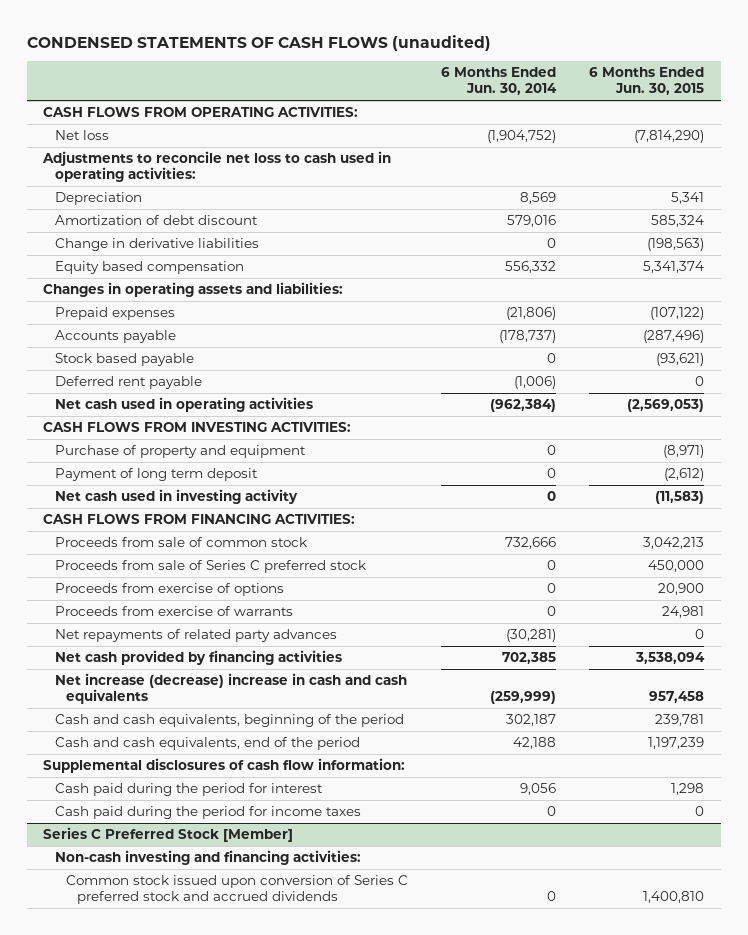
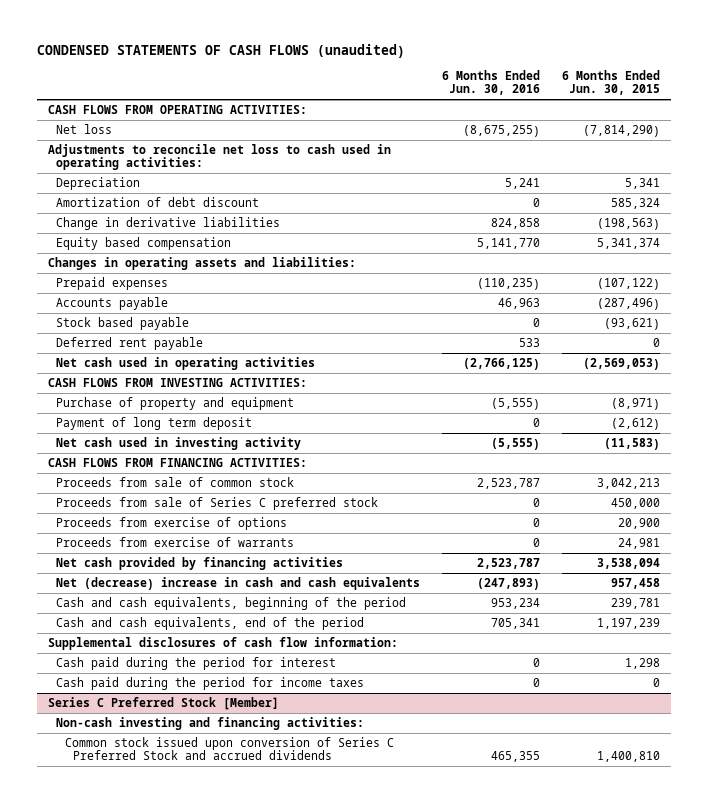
[441,67,558,96] 6 Months Ended Jun. 30, 2014 -> none
none -> [442,69,541,96] 6 Months Ended Jun. 30, 2016
[54,629,337,643] Net repayments of related party advances -> none
[54,673,407,705] Net increase (decrease) increase in cash and cash equivalents -> [56,576,421,590] Net (decrease) increase in cash and cash equivalents
[65,875,408,905] Common stock issued upon conversion of Series C preferred stock and accrued dividends -> [64,736,394,761] Common stock issued upon conversion of Series C Preferred Stock and accrued dividends

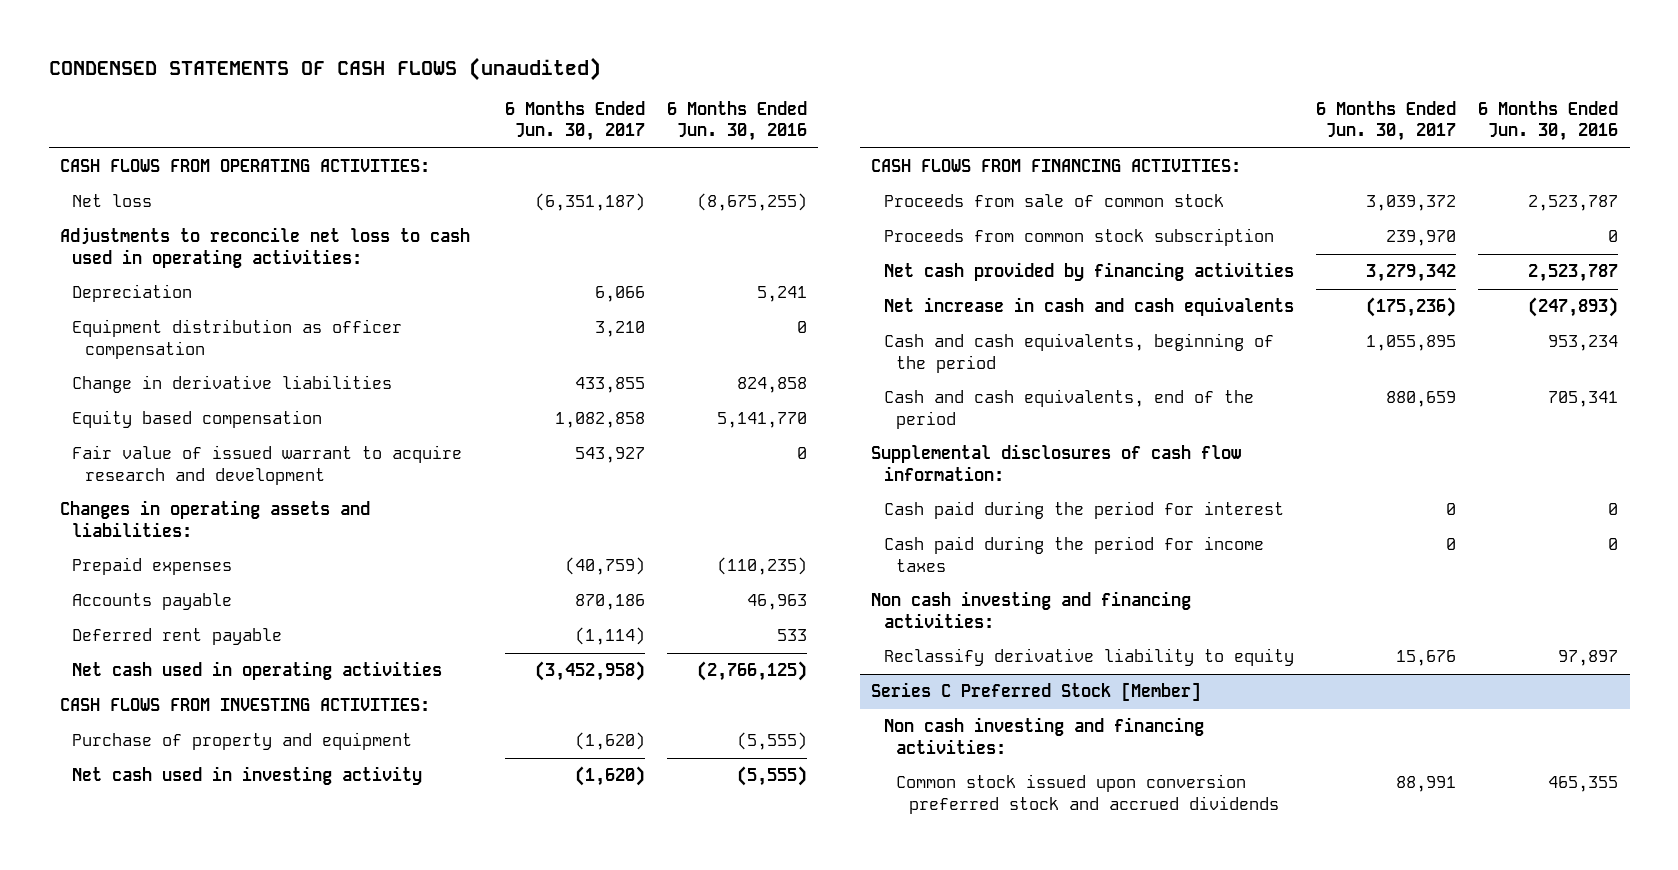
[561,69,660,96] 6 Months Ended Jun. 30, 2015 -> none
none -> [504,100,645,142] 6 Months Ended Jun. 30, 2017
[56,196,260,207] Amortization of debt discount -> none
none -> [72,319,403,359] Equipment distribution as officer compensation
none -> [72,445,463,485] Fair value of issued warrant to acquire research and development
[56,316,190,330] Stock based payable -> none
[56,416,253,430] Payment of long term deposit -> none
[56,496,379,510] Proceeds from sale of Series C preferred stock -> none
[56,516,288,530] Proceeds from exercise of options -> none
[56,536,295,547] Proceeds from exercise of warrants -> none
none -> [883,228,1274,247] Proceeds from common stock subscription
[56,576,421,590] Net (decrease) increase in cash and cash equivalents -> [883,297,1294,317] Net increase in cash and cash equivalents
none -> [871,591,1192,628] Non cash investing and financing activities:
none -> [883,648,1294,667] Reclassify derivative liability to equity
[56,716,365,730] Non-cash investing and financing activities: -> [883,717,1204,754] Non cash investing and financing activities:
[64,736,394,761] Common stock issued upon conversion of Series C Preferred Stock and accrued dividends -> [896,774,1279,814] Common stock issued upon conversion preferred stock and accrued dividends

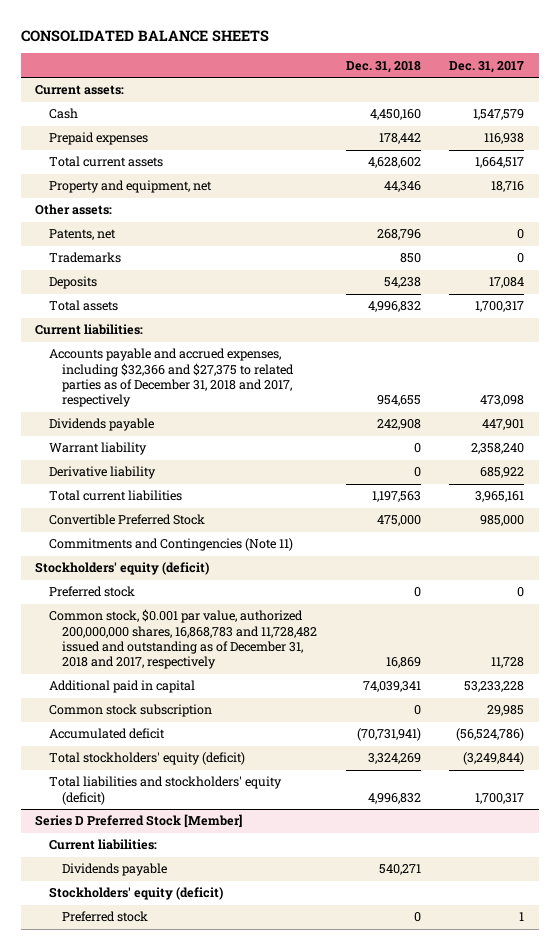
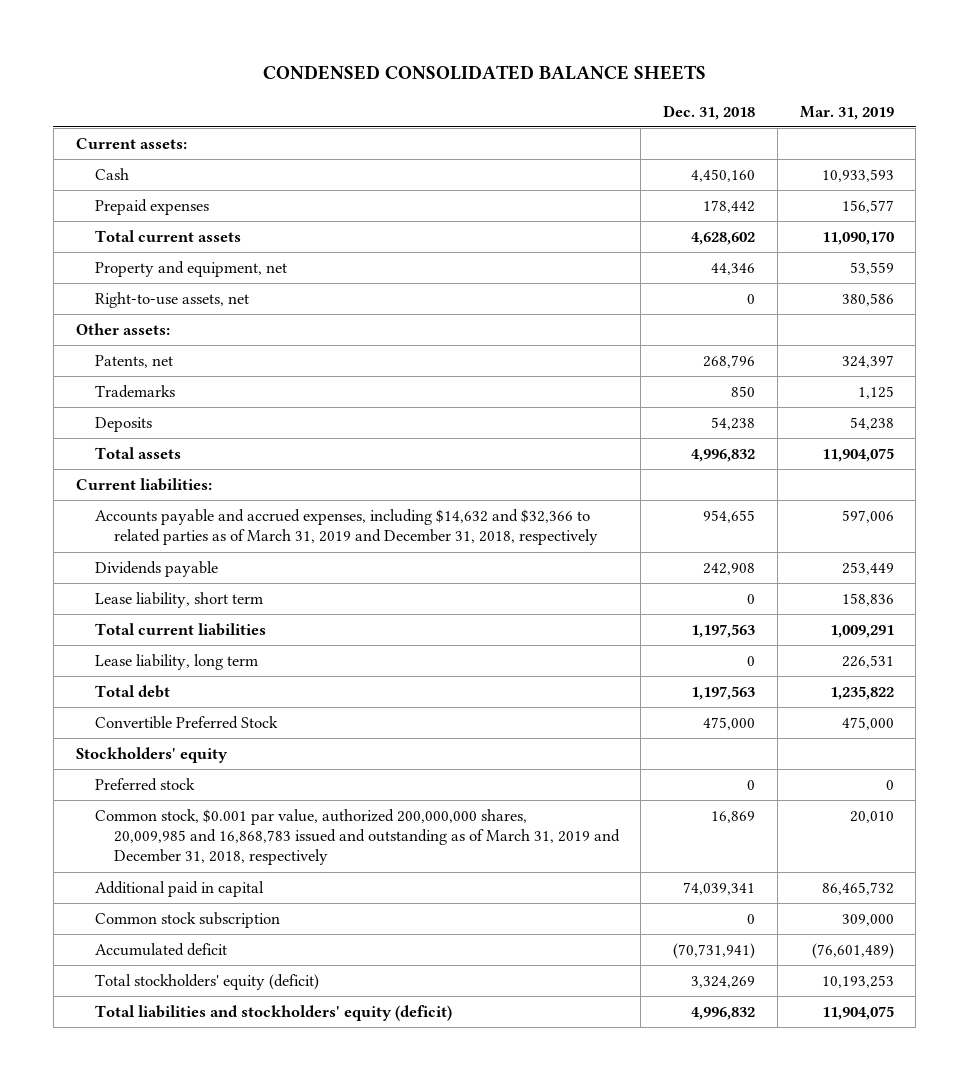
[21,29,270,42] CONSOLIDATED BALANCE SHEETS -> [262,65,706,81] CONDENSED CONSOLIDATED BALANCE SHEETS
[449,60,525,73] Dec. 31, 2017 -> none
none -> [799,105,894,120] Mar. 31, 2019
none -> [94,292,249,309] Right-to-use assets, net
[48,348,295,408] Accounts payable and accrued expenses, including $32,366 and $27,375 to related parties as of December 31, 2018 and 2017, respectively -> [94,509,598,546] Accounts payable and accrued expenses, including $14,632 and $32,366 to related parties as of March 31, 2019 and December 31, 2018, respectively
[48,442,147,456] Warrant liability -> none
[48,466,156,480] Derivative liability -> none
none -> [94,592,263,609] Lease liability, short term
none -> [94,654,258,671] Lease liability, long term
none -> [94,685,170,699] Total debt
[48,538,293,552] Commitments and Contingencies (Note 11) -> none
[35,562,210,576] Stockholders' equity (deficit) -> [75,747,228,764] Stockholders' equity
[48,609,318,670] Common stock, $0.001 par value, authorized 200,000,000 shares, 16,868,783 and 11,728,482 issued and outstanding as of December 31, 2018 and 2017, respectively -> [94,809,620,866] Common stock, $0.001 par value, authorized 200,000,000 shares, 20,009,985 and 16,868,783 issued and outstanding as of March 31, 2019 and December 31, 2018, respectively
[35,814,243,829] Series D Preferred Stock [Member] -> none
[48,839,157,851] Current liabilities: -> none
[62,863,168,877] Dividends payable -> none
[48,887,223,901] Stockholders' equity (deficit) -> none
[62,911,149,923] Preferred stock -> none

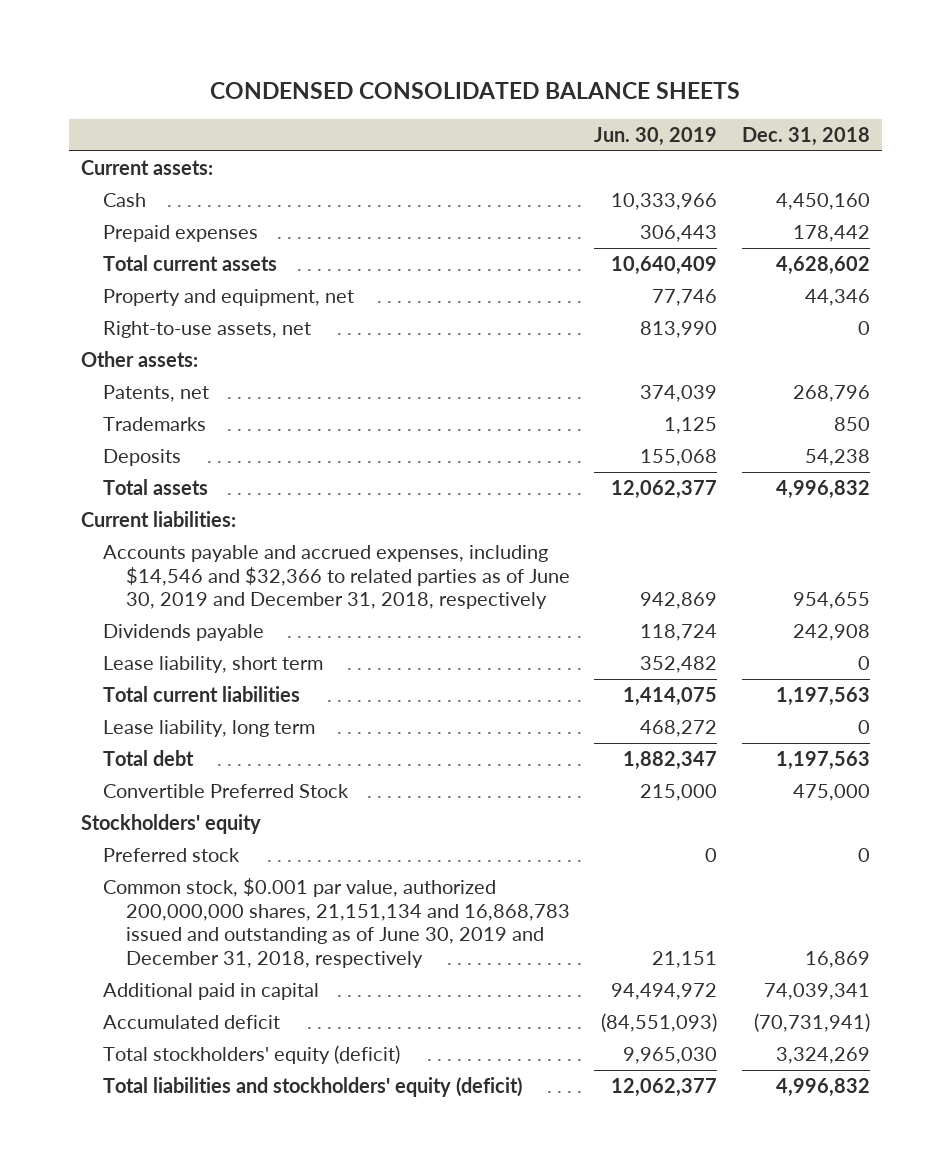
[799,105,894,120] Mar. 31, 2019 -> none
none -> [594,127,718,147] Jun. 30, 2019
[94,509,598,546] Accounts payable and accrued expenses, including $14,632 and $32,366 to related parties as of March 31, 2019 and December 31, 2018, respectively -> [103,545,570,610] Accounts payable and accrued expenses, including $14,546 and $32,366 to related parties as of June 30, 2019 and December 31, 2018, respectively
[94,809,620,866] Common stock, $0.001 par value, authorized 200,000,000 shares, 20,009,985 and 16,868,783 issued and outstanding as of March 31, 2019 and December 31, 2018, respectively -> [103,878,570,969] Common stock, $0.001 par value, authorized 200,000,000 shares, 21,151,134 and 16,868,783 issued and outstanding as of June 30, 2019 and December 31, 2018, respectively
[94,912,280,929] Common stock subscription -> none

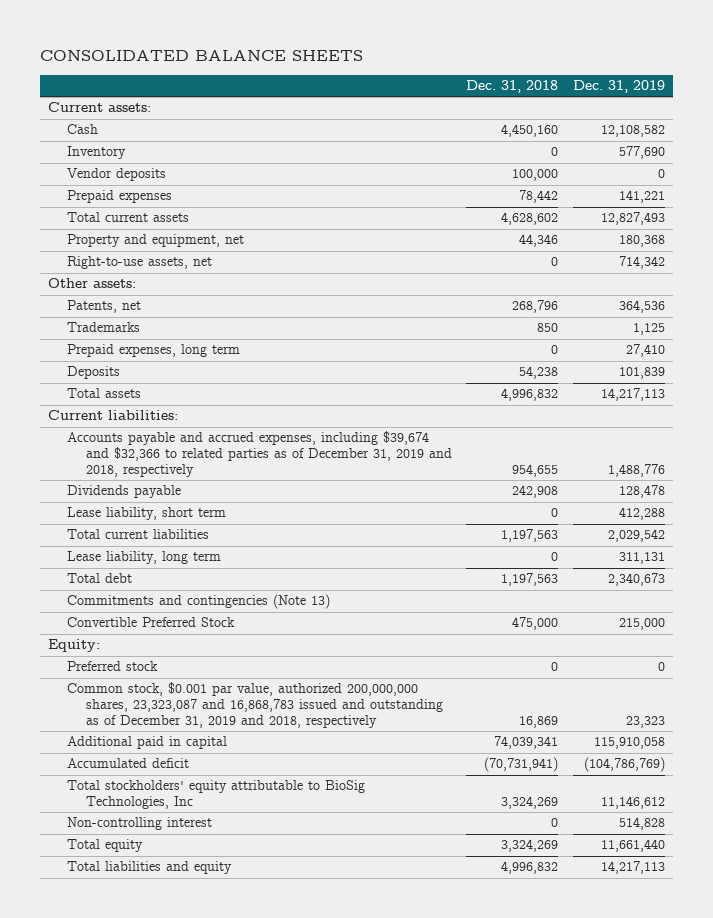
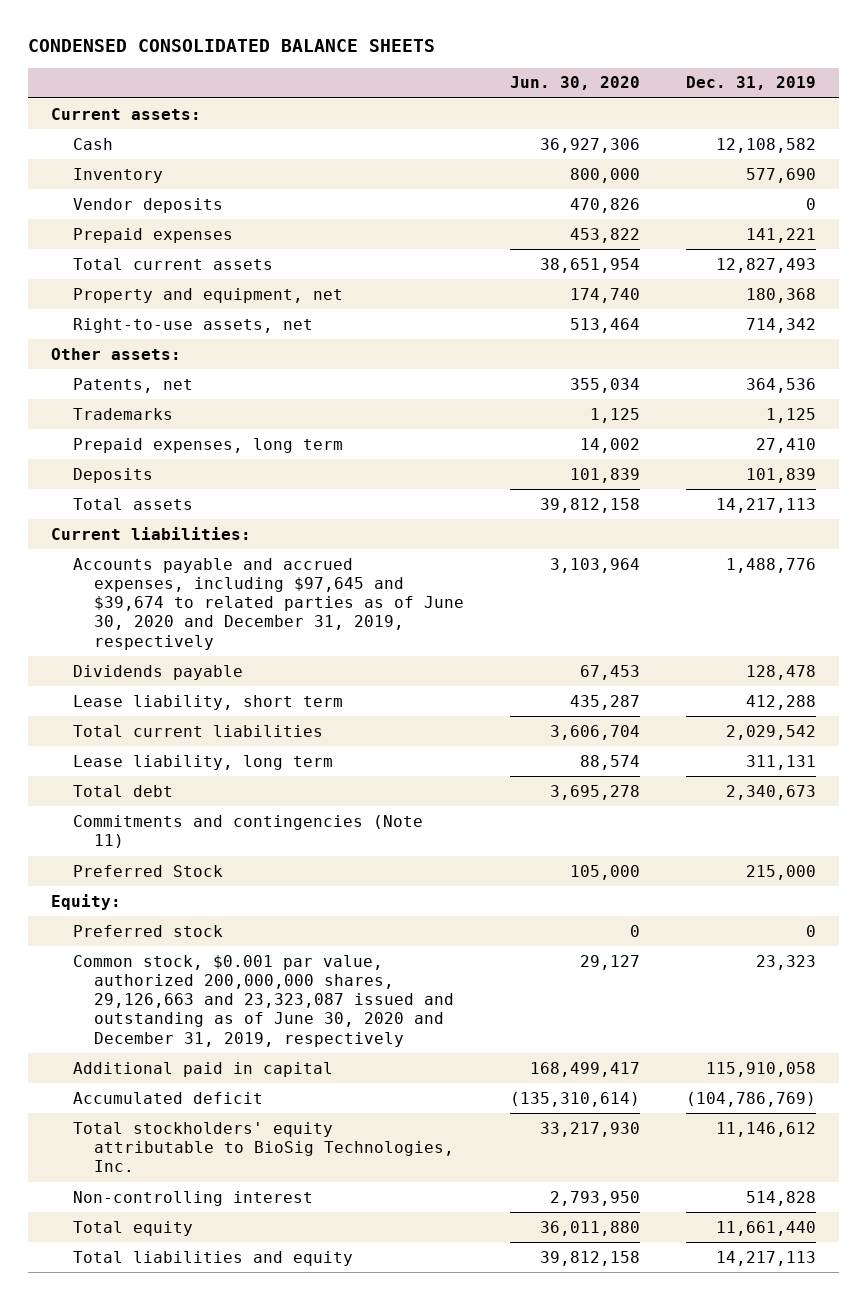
[40,50,364,62] CONSOLIDATED BALANCE SHEETS -> [28,39,436,53] CONDENSED CONSOLIDATED BALANCE SHEETS
[466,80,559,94] Dec. 31, 2018 -> none
none -> [510,76,641,91] Jun. 30, 2020
[66,431,452,477] Accounts payable and accrued expenses, including $39,674 and $32,366 to related parties as of December 31, 2019 and 2018, respectively -> [72,557,465,650] Accounts payable and accrued expenses, including $97,645 and $39,674 to related parties as of June 30, 2020 and December 31, 2019, respectively
[66,594,330,610] Commitments and contingencies (Note 13) -> [72,814,423,849] Commitments and contingencies (Note 11)
[66,617,235,628] Convertible Preferred Stock -> [72,864,223,877] Preferred Stock
[66,682,443,728] Common stock, $0.001 par value, authorized 200,000,000 shares, 23,323,087 and 16,868,783 issued and outstanding as of December 31, 2019 and 2018, respectively -> [72,954,455,1047] Common stock, $0.001 par value, authorized 200,000,000 shares, 29,126,663 and 23,323,087 issued and outstanding as of June 30, 2020 and December 31, 2019, respectively
[66,780,365,810] Total stockholders' equity attributable to BioSig Technologies, Inc -> [72,1121,455,1173] Total stockholders' equity attributable to BioSig Technologies, Inc.

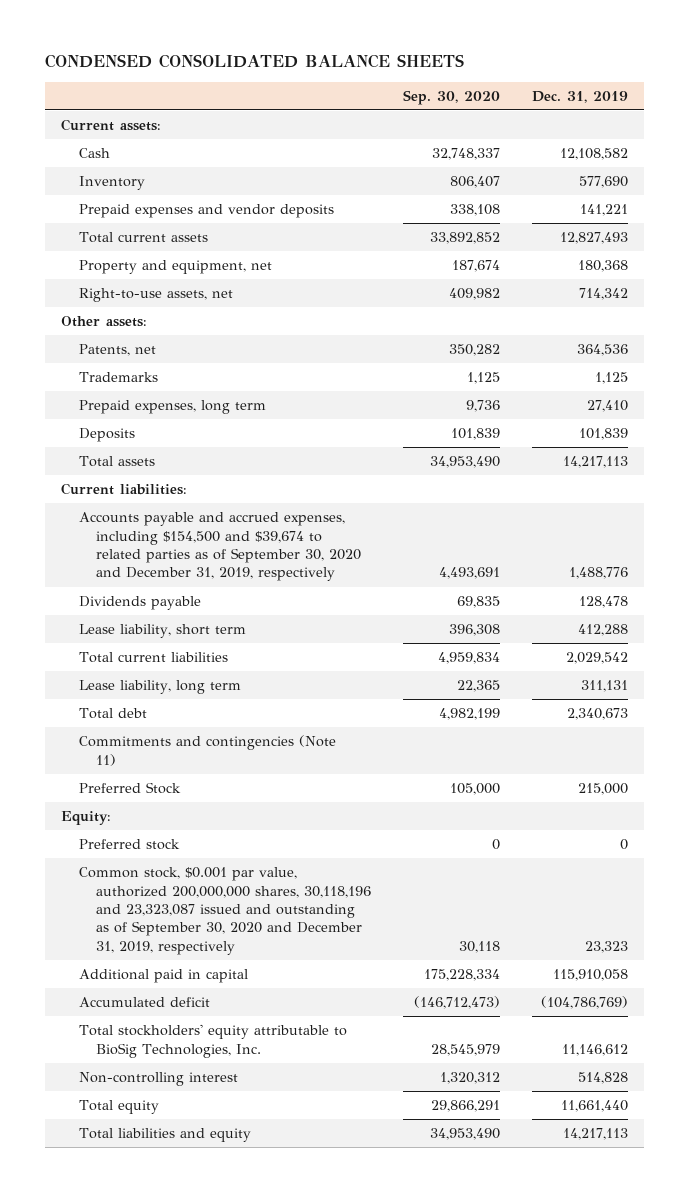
[510,76,641,91] Jun. 30, 2020 -> none
none -> [402,89,500,105] Sep. 30, 2020
[72,197,223,213] Vendor deposits -> none
[72,227,233,243] Prepaid expenses -> [78,204,334,219] Prepaid expenses and vendor deposits
[72,557,465,650] Accounts payable and accrued expenses, including $97,645 and $39,674 to related parties as of June 30, 2020 and December 31, 2019, respectively -> [78,512,362,582] Accounts payable and accrued expenses, including $154,500 and $39,674 to related parties as of September 30, 2020 and December 31, 2019, respectively
[72,954,455,1047] Common stock, $0.001 par value, authorized 200,000,000 shares, 29,126,663 and 23,323,087 issued and outstanding as of June 30, 2020 and December 31, 2019, respectively -> [78,867,372,955] Common stock, $0.001 par value, authorized 200,000,000 shares, 30,118,196 and 23,323,087 issued and outstanding as of September 30, 2020 and December 31, 2019, respectively

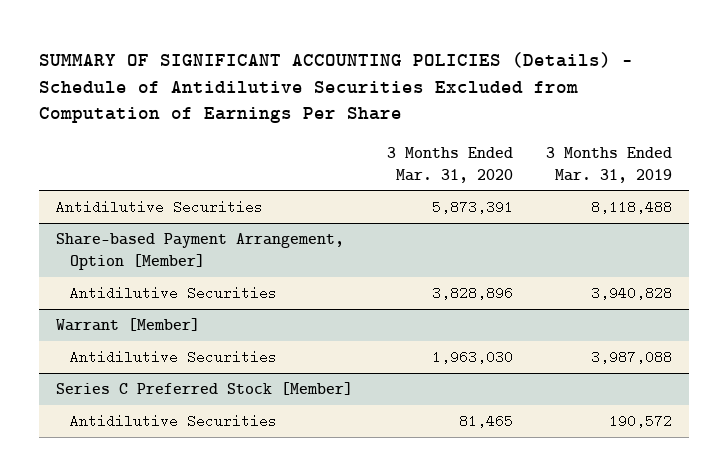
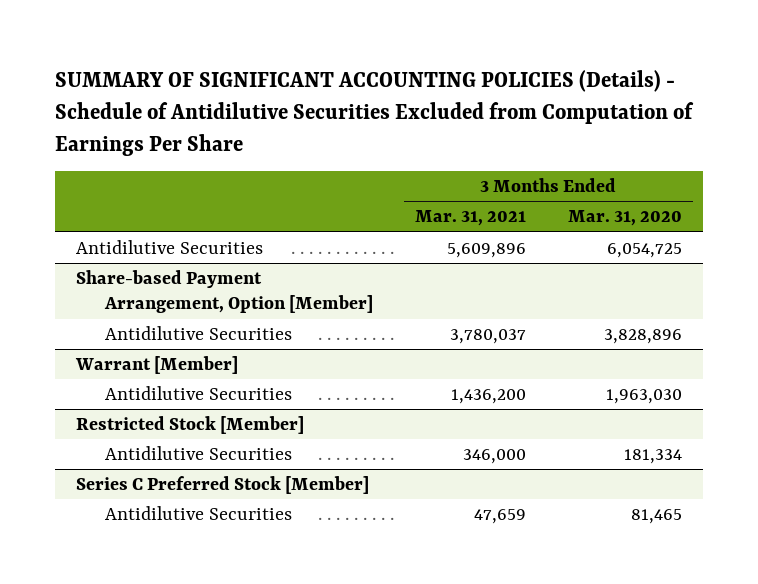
[546,146,673,183] 3 Months Ended Mar. 31, 2019 -> none
none -> [414,210,526,227] Mar. 31, 2021
[431,200,513,215] 5,873,391 -> [607,242,683,258] 6,054,725
none -> [75,415,304,434] Restricted Stock [Member]
none -> [104,445,292,460] Antidilutive Securities

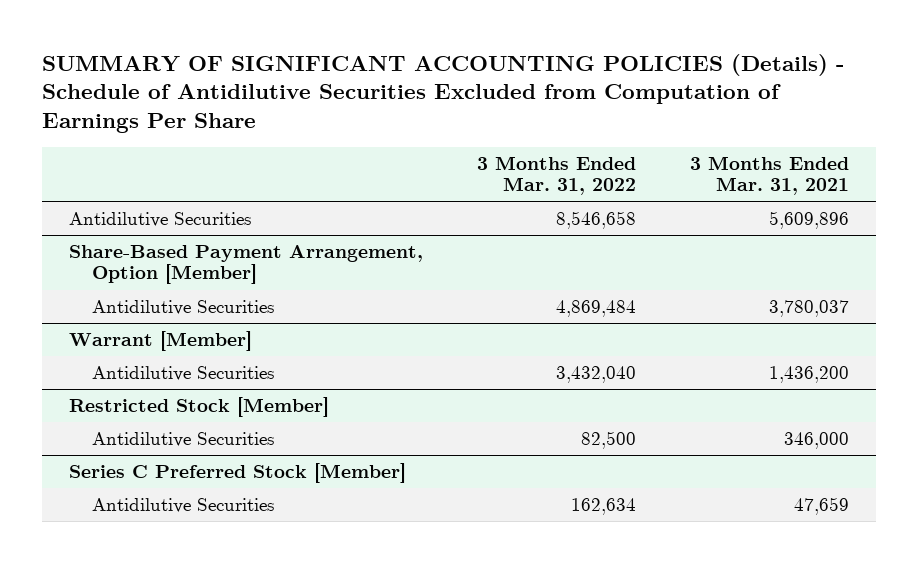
[568,210,683,227] Mar. 31, 2020 -> none
none -> [476,155,636,196] 3 Months Ended Mar. 31, 2022
[75,269,373,314] Share-based Payment Arrangement, Option [Member] -> [69,245,424,285] Share-Based Payment Arrangement, Option [Member]

